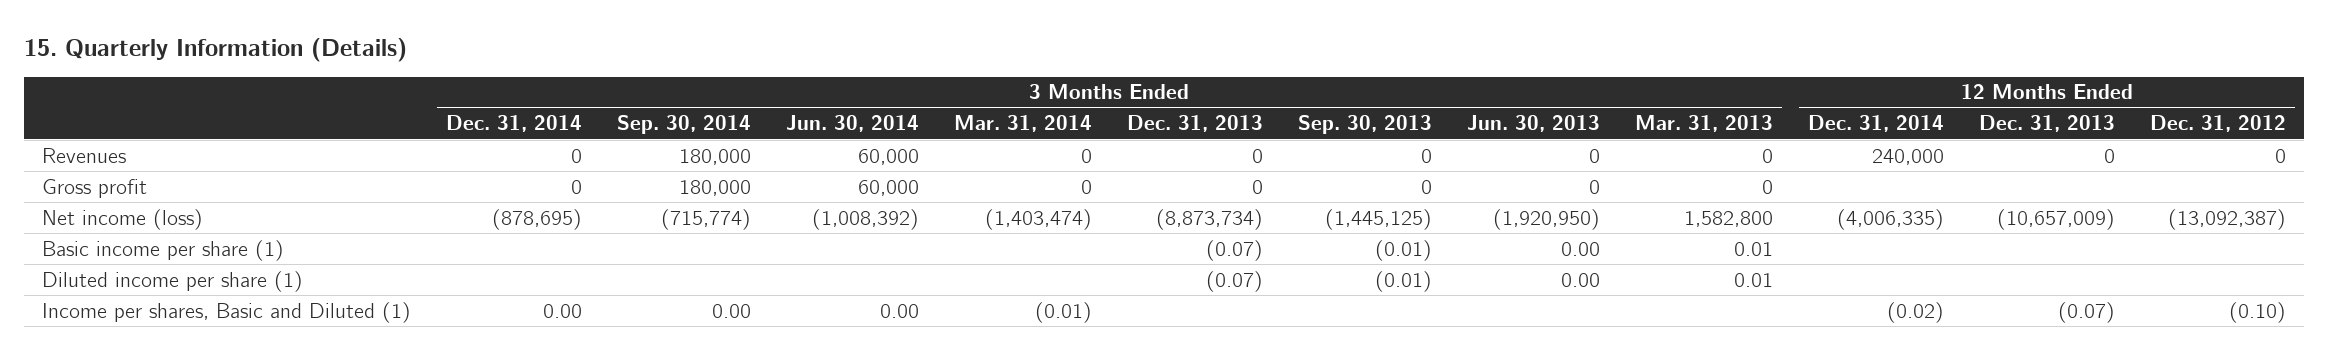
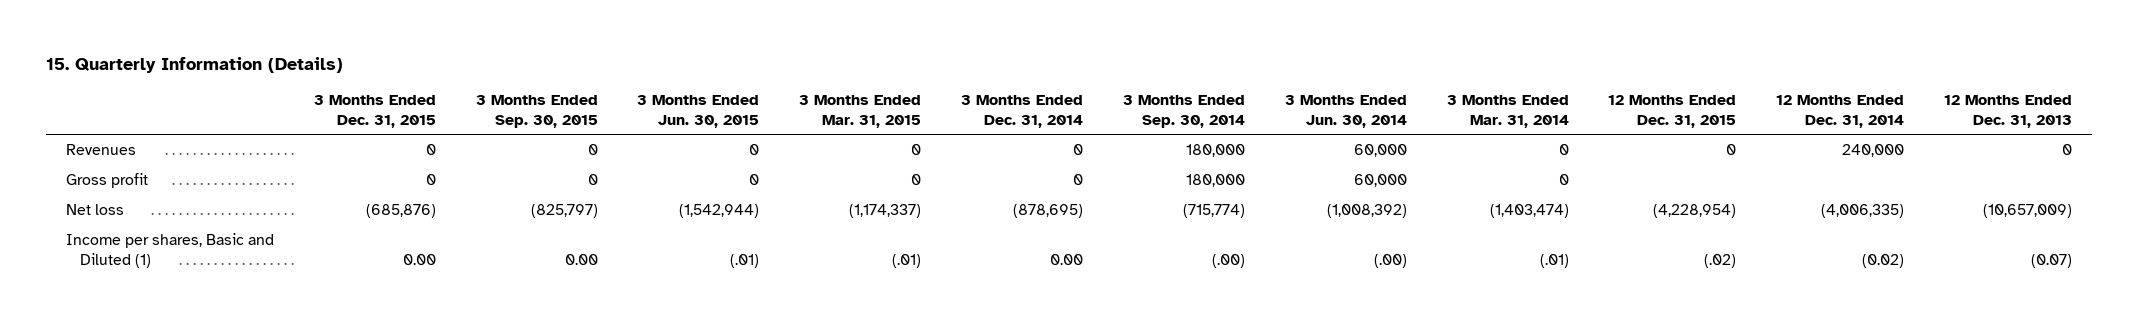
[1126,115,1263,133] Dec. 31, 2013 -> none
[1297,115,1432,135] Sep. 30, 2013 -> none
[1466,115,1600,133] Jun. 30, 2013 -> none
[1634,115,1773,133] Mar. 31, 2013 -> none
[2150,115,2287,133] Dec. 31, 2012 -> none
none -> [313,95,436,128] 3 Months Ended Dec. 31, 2015
none -> [475,95,598,128] 3 Months Ended Sep. 30, 2015
none -> [637,95,760,128] 3 Months Ended Jun. 30, 2015
none -> [799,95,922,128] 3 Months Ended Mar. 31, 2015
none -> [1608,95,1737,128] 12 Months Ended Dec. 31, 2015
[41,239,284,261] Basic income per share (1) -> none
[41,270,303,292] Diluted income per share (1) -> none
[41,208,203,230] Net income (loss) -> [65,204,124,216] Net loss
[711,303,751,318] 0.00 -> [1211,253,1245,268] (.00)
[879,303,919,318] 0.00 -> [1373,253,1407,268] (.00)
[1034,301,1092,323] (0.01) -> [1539,253,1569,268] (.01)

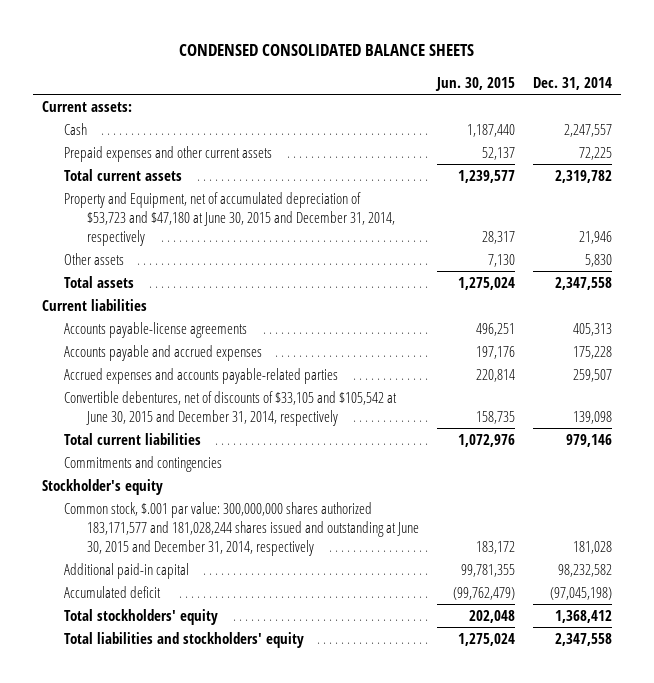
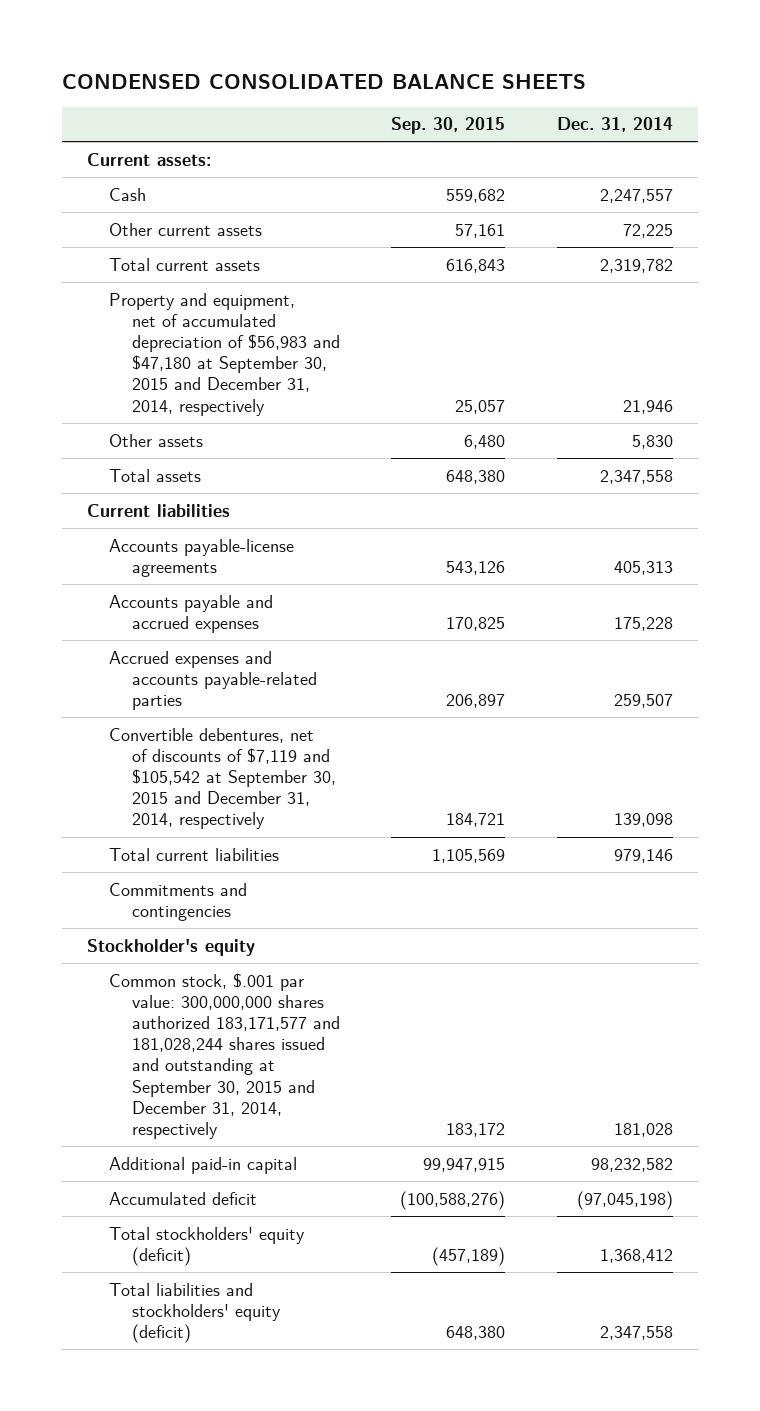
[435,76,516,91] Jun. 30, 2015 -> none
none -> [391,117,506,135] Sep. 30, 2015
[64,145,273,162] Prepaid expenses and other current assets -> [109,222,263,236] Other current assets
[64,191,396,247] Property and Equipment, net of accumulated depreciation of $53,723 and $47,180 at June 30, 2015 and December 31, 2014, respectively -> [109,292,340,416] Property and equipment, net of accumulated depreciation of $56,983 and $47,180 at September 30, 2015 and December 31, 2014, respectively
[64,390,398,427] Convertible debentures, net of discounts of $33,105 and $105,542 at June 30, 2015 and December 31, 2014, respectively -> [109,727,336,830] Convertible debentures, net of discounts of $7,119 and $105,542 at September 30, 2015 and December 31, 2014, respectively
[64,501,420,557] Common stock, $.001 par value: 300,000,000 shares authorized 183,171,577 and 181,028,244 shares issued and outstanding at June 30, 2015 and December 31, 2014, respectively -> [109,972,340,1140] Common stock, $.001 par value: 300,000,000 shares authorized 183,171,577 and 181,028,244 shares issued and outstanding at September 30, 2015 and December 31, 2014, respectively
[64,608,219,625] Total stockholders' equity -> [109,1226,306,1266] Total stockholders' equity (deficit)
[64,631,305,648] Total liabilities and stockholders' equity -> [109,1282,281,1344] Total liabilities and stockholders' equity (deficit)

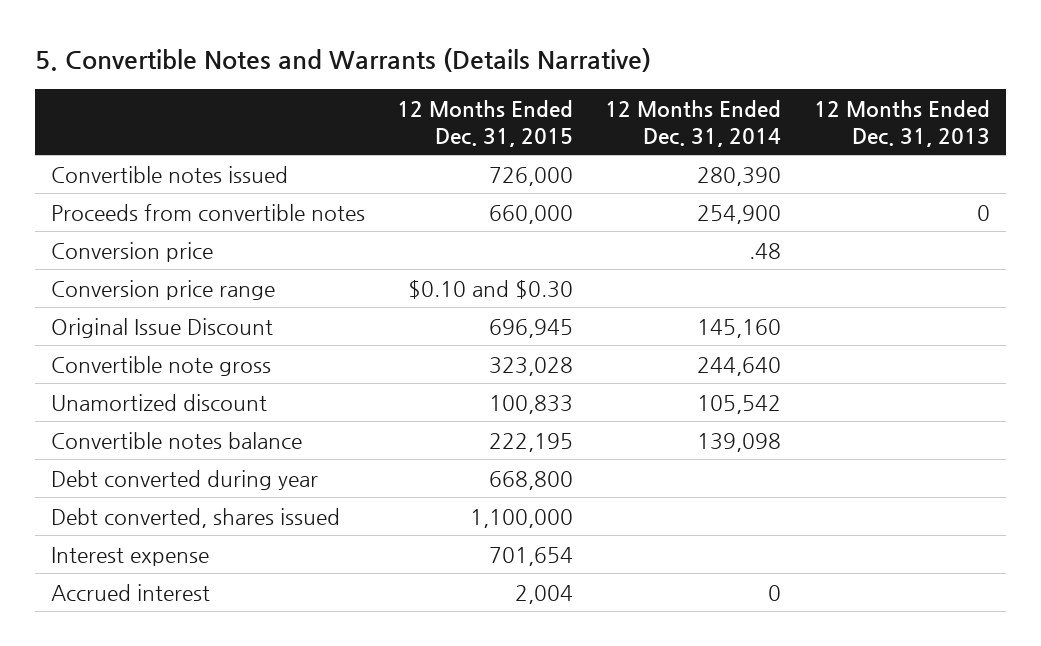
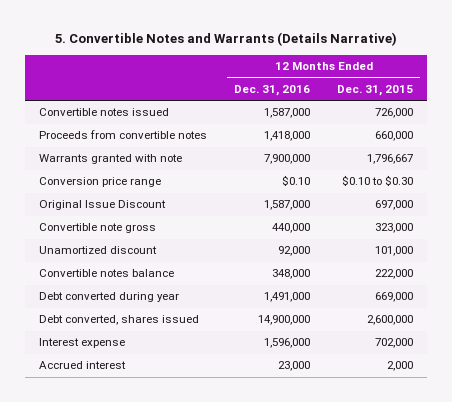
[605,99,782,147] 12 Months Ended Dec. 31, 2014 -> none
[813,99,990,147] 12 Months Ended Dec. 31, 2013 -> none
none -> [233,84,310,96] Dec. 31, 2016
[50,241,213,262] Conversion price -> none
none -> [38,154,182,165] Warrants granted with note
[408,279,574,299] $0.10 and $0.30 -> [342,175,414,187] $0.10 to $0.30
[489,318,574,338] 696,945 -> [375,200,414,211] 697,000
[489,356,574,376] 323,028 -> [375,223,414,234] 323,000
[489,394,574,414] 100,833 -> [375,246,414,257] 101,000
[489,432,574,452] 222,195 -> [375,269,414,280] 222,000
[489,470,574,490] 668,800 -> [375,292,414,303] 669,000
[470,508,574,528] 1,100,000 -> [367,315,414,326] 2,600,000
[489,546,574,566] 701,654 -> [375,338,414,349] 702,000
[515,584,574,604] 2,004 -> [387,361,414,372] 2,000

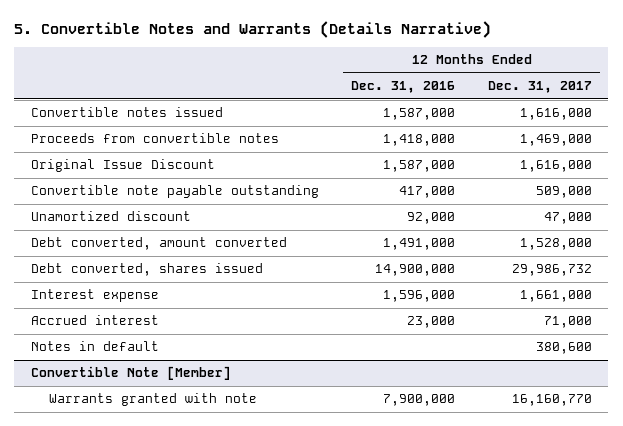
[337,84,414,96] Dec. 31, 2015 -> none
none -> [487,81,592,94] Dec. 31, 2017
[38,154,182,165] Warrants granted with note -> none
[38,177,161,188] Conversion price range -> none
[38,223,156,234] Convertible note gross -> none
none -> [30,185,319,199] Convertible note payable outstanding
[38,269,174,278] Convertible notes balance -> none
[38,292,179,303] Debt converted during year -> [30,237,287,251] Debt converted, amount converted
none -> [30,341,159,352] Notes in default
none -> [30,366,231,381] Convertible Note [Member]
none -> [48,393,257,407] Warrants granted with note

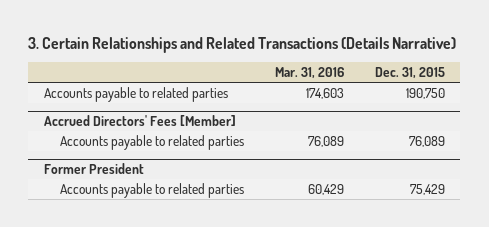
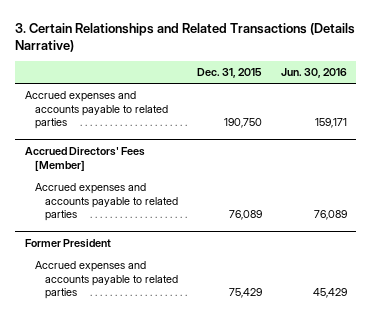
[275,67,345,80] Mar. 31, 2016 -> none
none -> [280,68,347,79] Jun. 30, 2016
[43,86,228,102] Accounts payable to related parties -> [24,91,168,130] Accrued expenses and accounts payable to related parties
[60,134,245,150] Accounts payable to related parties -> [34,183,178,222] Accrued expenses and accounts payable to related parties
[60,182,245,198] Accounts payable to related parties -> [34,261,178,300] Accrued expenses and accounts payable to related parties

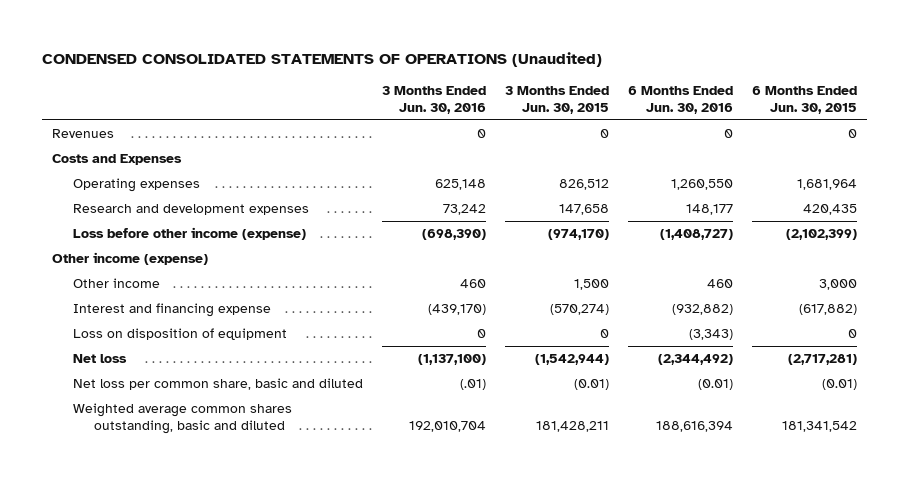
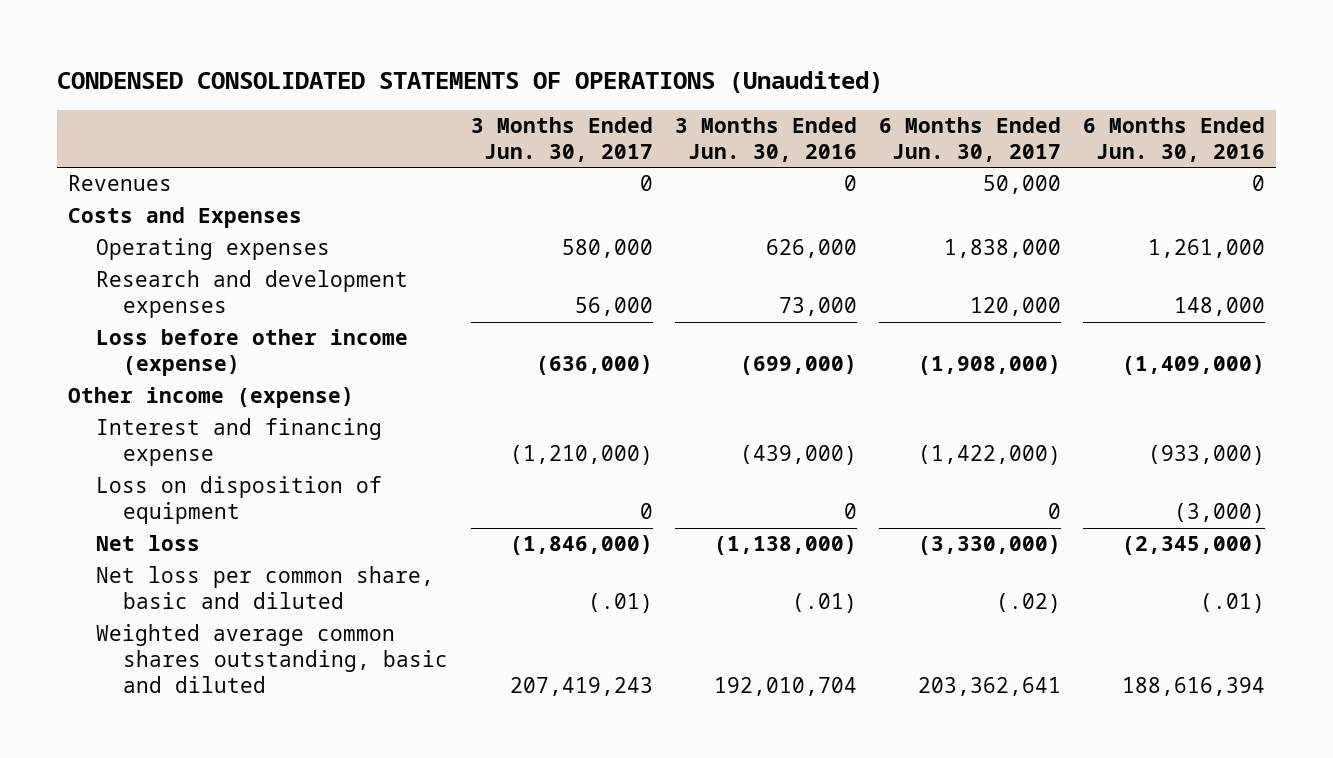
[504,86,609,114] 3 Months Ended Jun. 30, 2015 -> none
[752,86,858,114] 6 Months Ended Jun. 30, 2015 -> none
none -> [470,117,653,162] 3 Months Ended Jun. 30, 2017
none -> [878,117,1061,162] 6 Months Ended Jun. 30, 2017
[434,179,486,191] 625,148 -> [765,239,857,259] 626,000
[671,179,734,191] 1,260,550 -> [1148,239,1266,259] 1,261,000
[442,204,486,216] 73,242 -> [778,297,857,317] 73,000
[686,204,734,216] 148,177 -> [1174,297,1266,317] 148,000
[421,229,486,241] (698,390) -> [739,355,857,376] (699,000)
[660,229,734,241] (1,408,727) -> [1122,355,1266,376] (1,409,000)
[72,278,160,289] Other income -> none
[427,304,486,316] (439,170) -> [739,445,857,466] (439,000)
[672,304,734,316] (932,882) -> [1148,445,1266,466] (933,000)
[689,329,734,341] (3,343) -> [1174,503,1266,524] (3,000)
[417,354,486,366] (1,137,100) -> [713,535,857,556] (1,138,000)
[658,354,734,366] (2,344,492) -> [1122,535,1266,556] (2,345,000)
[698,379,734,391] (0.01) -> [1200,593,1266,614] (.01)

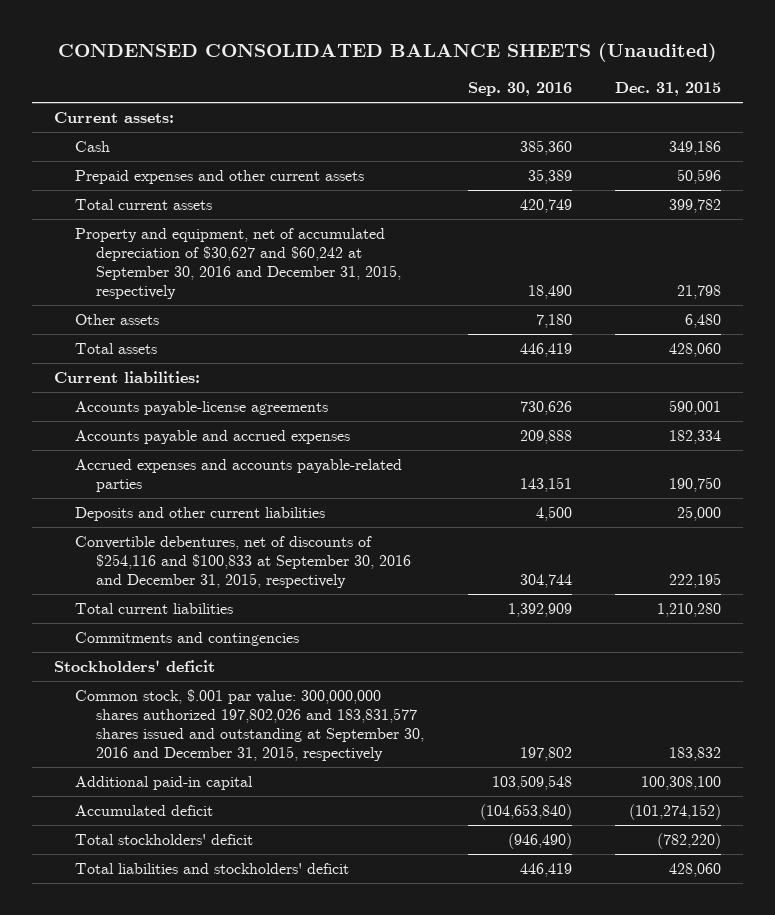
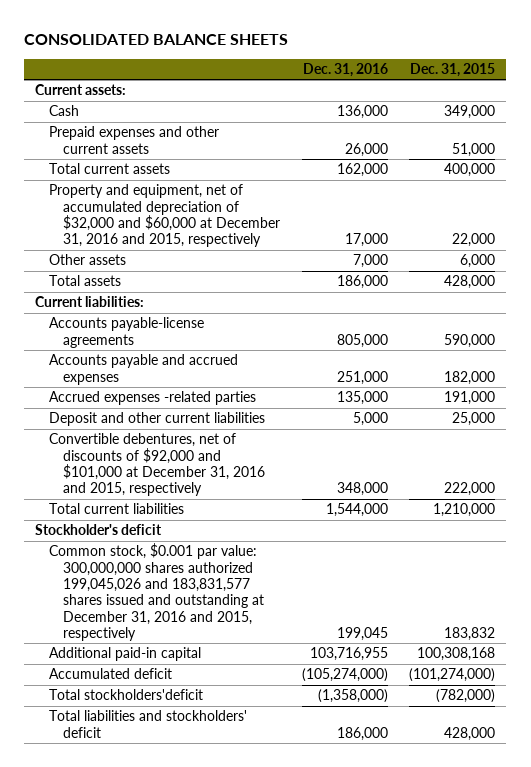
[57,43,717,63] CONDENSED CONSOLIDATED BALANCE SHEETS (Unaudited) -> [24,34,289,46] CONSOLIDATED BALANCE SHEETS
[467,82,572,97] Sep. 30, 2016 -> none
none -> [302,63,388,78] Dec. 31, 2016
[669,141,722,156] 349,186 -> [444,105,496,120] 349,000
[677,169,722,185] 50,596 -> [452,142,496,157] 51,000
[669,199,722,214] 399,782 -> [444,163,496,178] 400,000
[75,228,402,300] Property and equipment, net of accumulated depreciation of $30,627 and $60,242 at September 30, 2016 and December 31, 2015, respectively -> [48,184,280,248] Property and equipment, net of accumulated depreciation of $32,000 and $60,000 at December 31, 2016 and 2015, respectively
[677,285,722,300] 21,798 -> [452,233,496,248] 22,000
[685,314,722,329] 6,480 -> [460,254,496,269] 6,000
[669,343,722,358] 428,060 -> [444,275,496,290] 428,000
[75,632,300,647] Commitments and contingencies -> none
[669,400,722,416] 590,001 -> [444,333,496,348] 590,000
[669,430,722,445] 182,334 -> [444,370,496,385] 182,000
[75,459,403,493] Accrued expenses and accounts payable-related parties -> [48,391,256,406] Accrued expenses -related parties
[669,477,722,493] 190,750 -> [444,391,496,406] 191,000
[75,507,326,522] Deposits and other current liabilities -> [48,412,265,427] Deposit and other current liabilities
[75,536,412,589] Convertible debentures, net of discounts of $254,116 and $100,833 at September 30, 2016 and December 31, 2015, respectively -> [48,433,265,497] Convertible debentures, net of discounts of $92,000 and $101,000 at December 31, 2016 and 2015, respectively
[669,573,722,589] 222,195 -> [444,482,496,497] 222,000
[657,603,722,618] 1,210,280 -> [433,503,496,518] 1,210,000
[53,660,215,673] Stockholders' deficit -> [35,524,163,536] Stockholder's deficit
[75,689,425,762] Common stock, $.001 par value: 300,000,000 shares authorized 197,802,026 and 183,831,577 shares issued and outstanding at September 30, 2016 and December 31, 2015, respectively -> [48,543,264,642] Common stock, $0.001 par value: 300,000,000 shares authorized 199,045,026 and 183,831,577 shares issued and outstanding at December 31, 2016 and 2015, respectively
[641,776,722,791] 100,308,100 -> [417,647,496,662] 100,308,168
[629,804,722,821] (101,274,152) -> [409,668,496,683] (101,274,000)
[75,834,254,846] Total stockholders' deficit -> [48,689,203,701] Total stockholders'deficit
[657,833,722,850] (782,220) -> [436,689,496,704] (782,000)
[669,863,722,878] 428,060 -> [444,726,496,741] 428,000

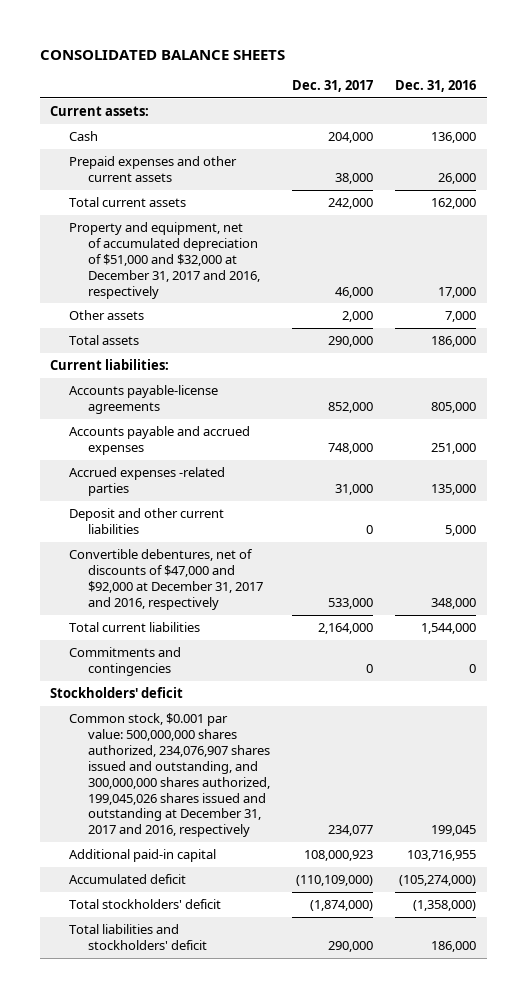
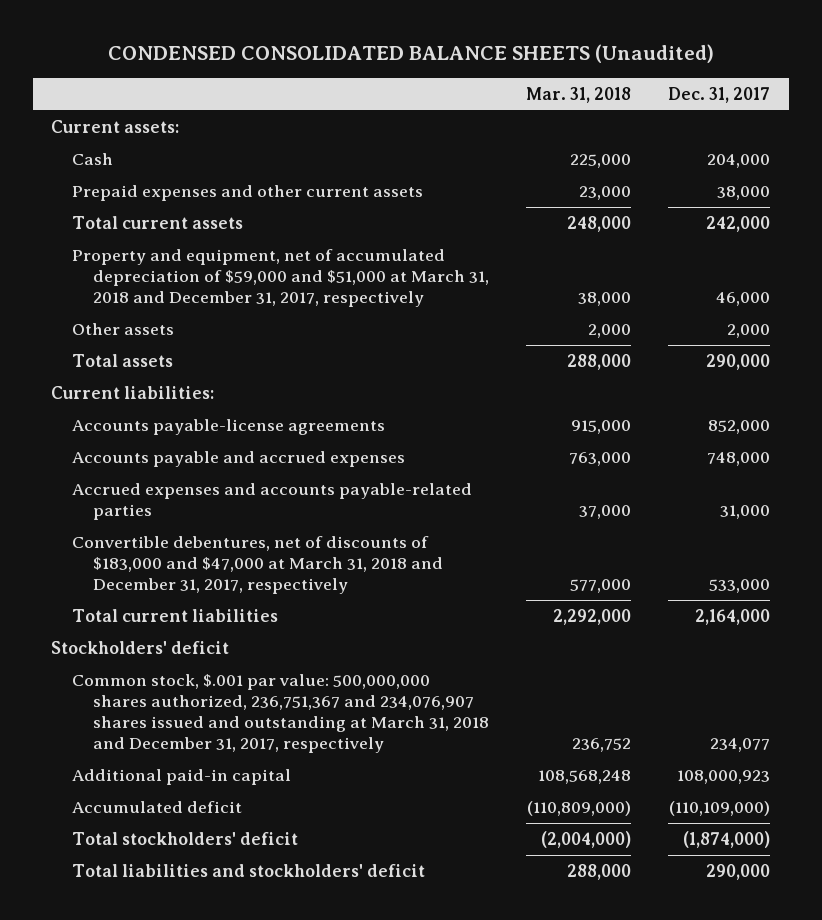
[39,49,285,60] CONSOLIDATED BALANCE SHEETS -> [107,44,714,64] CONDENSED CONSOLIDATED BALANCE SHEETS (Unaudited)
[395,80,477,93] Dec. 31, 2016 -> none
none -> [526,86,632,103] Mar. 31, 2018
[69,222,261,299] Property and equipment, net of accumulated depreciation of $51,000 and $32,000 at December 31, 2017 and 2016, respectively -> [72,249,490,308] Property and equipment, net of accumulated depreciation of $59,000 and $51,000 at March 31, 2018 and December 31, 2017, respectively
[69,508,225,535] Deposit and other current liabilities -> none
[69,467,226,497] Accrued expenses -related parties -> [72,483,473,521] Accrued expenses and accounts payable-related parties
[69,549,264,610] Convertible debentures, net of discounts of $47,000 and $92,000 at December 31, 2017 and 2016, respectively -> [72,536,444,595] Convertible debentures, net of discounts of $183,000 and $47,000 at March 31, 2018 and December 31, 2017, respectively
[69,647,182,677] Commitments and contingencies -> none
[69,713,271,838] Common stock, $0.001 par value: 500,000,000 shares authorized, 234,076,907 shares issued and outstanding, and 300,000,000 shares authorized, 199,045,026 shares issued and outstanding at December 31, 2017 and 2016, respectively -> [72,674,490,754] Common stock, $.001 par value: 500,000,000 shares authorized, 236,751,367 and 234,076,907 shares issued and outstanding at March 31, 2018 and December 31, 2017, respectively

